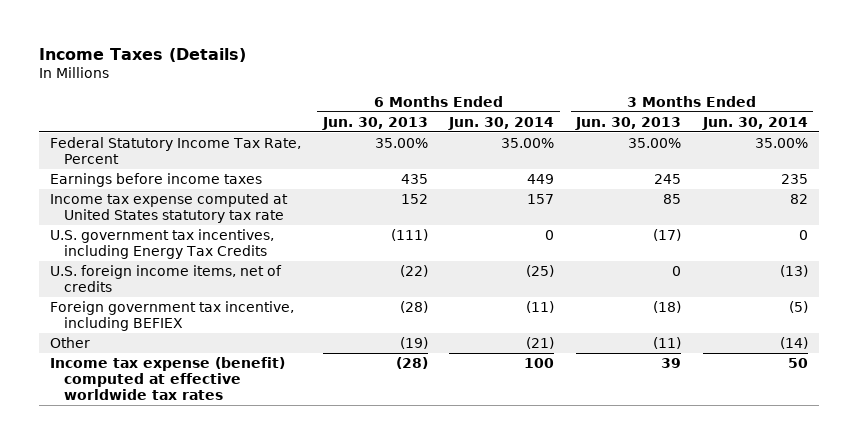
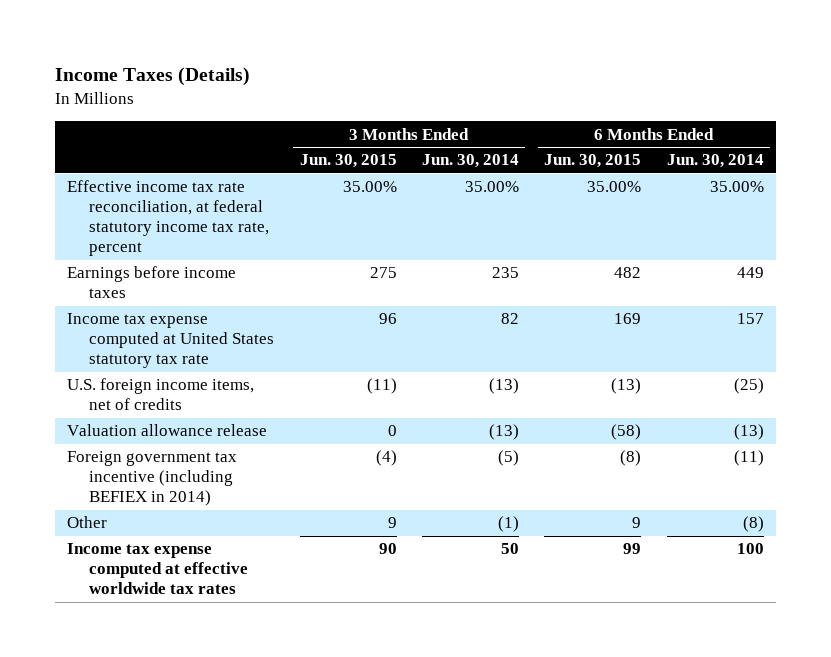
[321,116,428,130] Jun. 30, 2013 -> none
[575,116,682,130] Jun. 30, 2013 -> none
none -> [299,154,397,169] Jun. 30, 2015
none -> [544,154,642,169] Jun. 30, 2015
[50,136,302,164] Federal Statutory Income Tax Rate, Percent -> [67,180,270,257] Effective income tax rate reconciliation, at federal statutory income tax rate, percent
[50,228,275,259] U.S. government tax incentives, including Energy Tax Credits -> none
none -> [67,424,268,437] Valuation allowance release
[50,300,295,331] Foreign government tax incentive, including BEFIEX -> [67,451,238,507] Foreign government tax incentive (including BEFIEX in 2014)
[526,336,555,349] (21) -> [742,516,764,533] (8)
[779,336,808,349] (14) -> [498,516,520,533] (1)
[50,356,286,400] Income tax expense (benefit) computed at effective worldwide tax rates -> [67,543,249,595] Income tax expense computed at effective worldwide tax rates

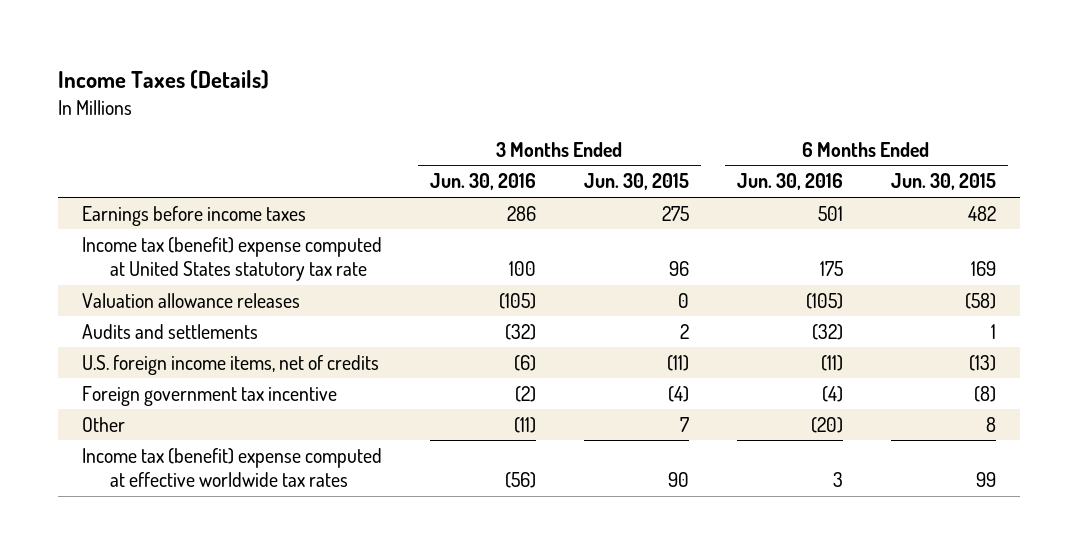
[422,154,520,169] Jun. 30, 2014 -> none
[666,154,764,169] Jun. 30, 2014 -> none
none -> [430,173,537,191] Jun. 30, 2016
none -> [736,173,843,191] Jun. 30, 2016
[67,180,270,257] Effective income tax rate reconciliation, at federal statutory income tax rate, percent -> none
[67,313,275,369] Income tax expense computed at United States statutory tax rate -> [82,236,383,281] Income tax (benefit) expense computed at United States statutory tax rate
none -> [82,292,301,308] Valuation allowance releases
none -> [82,323,259,339] Audits and settlements
[67,424,268,437] Valuation allowance release -> none
[67,451,238,507] Foreign government tax incentive (including BEFIEX in 2014) -> [82,385,338,406] Foreign government tax incentive
[387,517,397,529] 9 -> [679,416,689,432] 7
[632,517,642,529] 9 -> [985,416,996,432] 8
[67,543,249,595] Income tax expense computed at effective worldwide tax rates -> [82,447,383,487] Income tax (benefit) expense computed at effective worldwide tax rates

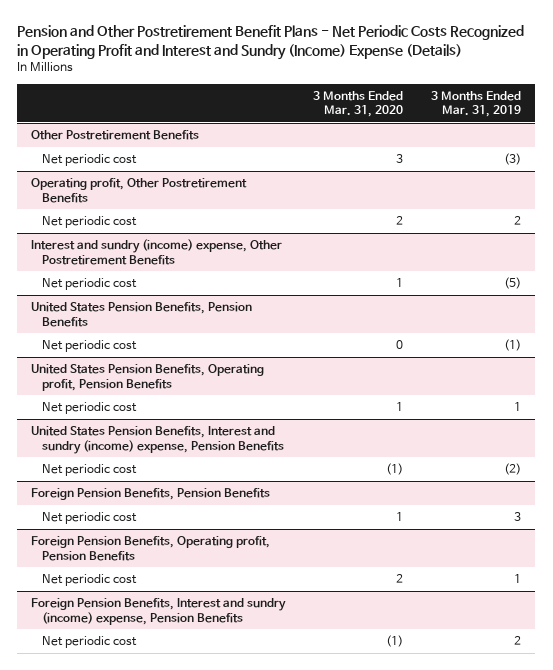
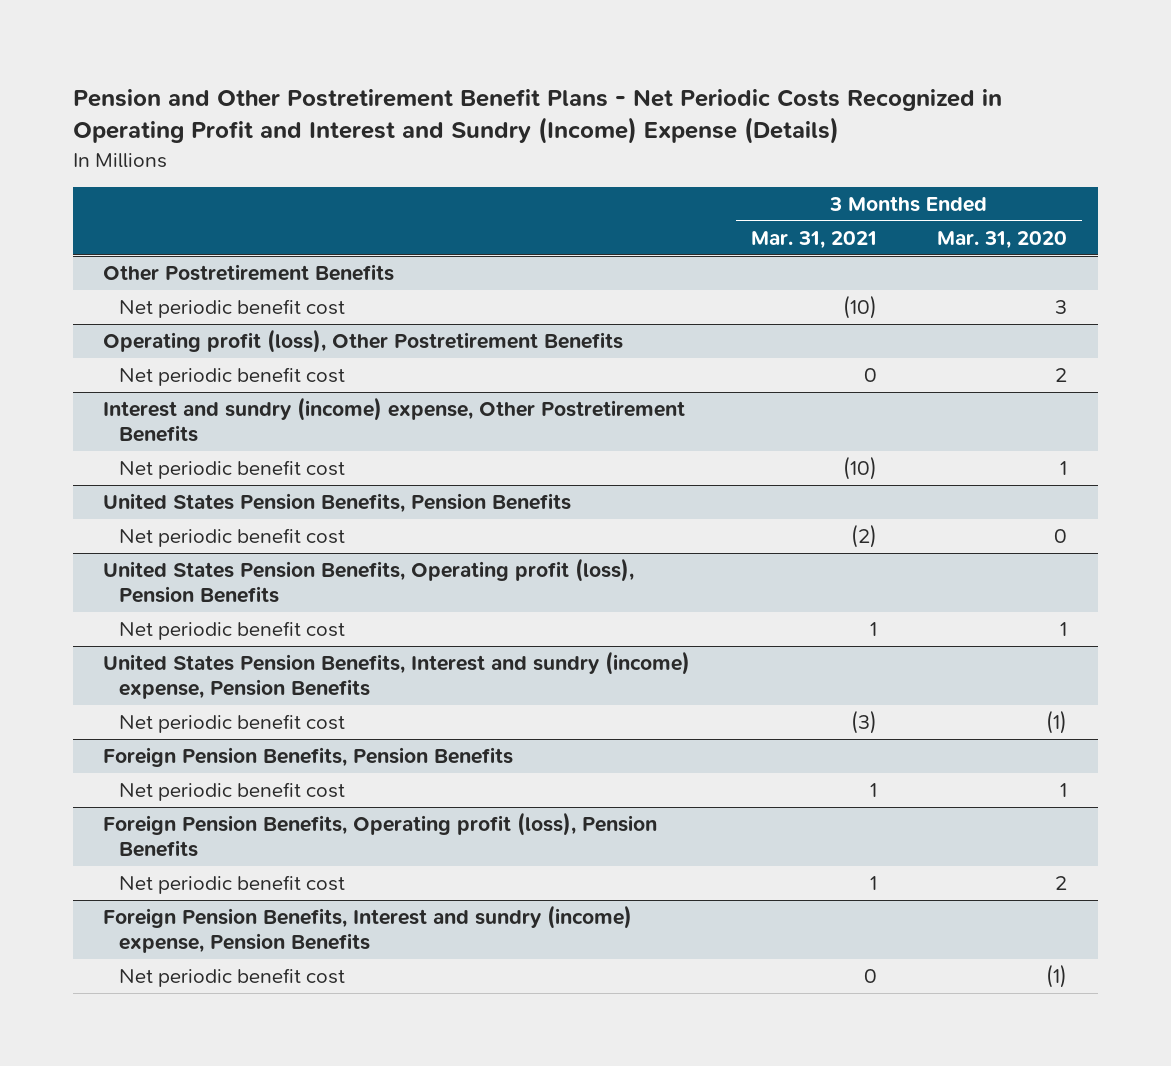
[431,90,522,118] 3 Months Ended Mar. 31, 2019 -> none
none -> [750,230,877,249] Mar. 31, 2021
[41,154,137,167] Net periodic cost -> [119,298,346,318] Net periodic benefit cost
[31,178,248,203] Operating profit, Other Postretirement Benefits -> [103,328,624,353] Operating profit (loss), Other Postretirement Benefits
[41,216,137,229] Net periodic cost -> [119,366,346,386] Net periodic benefit cost
[41,278,137,291] Net periodic cost -> [119,459,346,479] Net periodic benefit cost
[41,340,137,353] Net periodic cost -> [119,527,346,547] Net periodic benefit cost
[31,364,265,391] United States Pension Benefits, Operating profit, Pension Benefits -> [103,557,635,603] United States Pension Benefits, Operating profit (loss), Pension Benefits
[41,402,137,415] Net periodic cost -> [119,620,346,640] Net periodic benefit cost
[41,464,137,477] Net periodic cost -> [119,713,346,733] Net periodic benefit cost
[41,512,137,525] Net periodic cost -> [119,781,346,801] Net periodic benefit cost
[31,536,271,561] Foreign Pension Benefits, Operating profit, Pension Benefits -> [103,811,658,857] Foreign Pension Benefits, Operating profit (loss), Pension Benefits
[41,574,137,587] Net periodic cost -> [119,874,346,894] Net periodic benefit cost
[41,636,137,649] Net periodic cost -> [119,967,346,987] Net periodic benefit cost

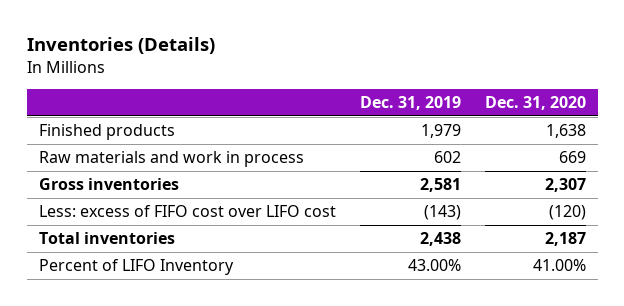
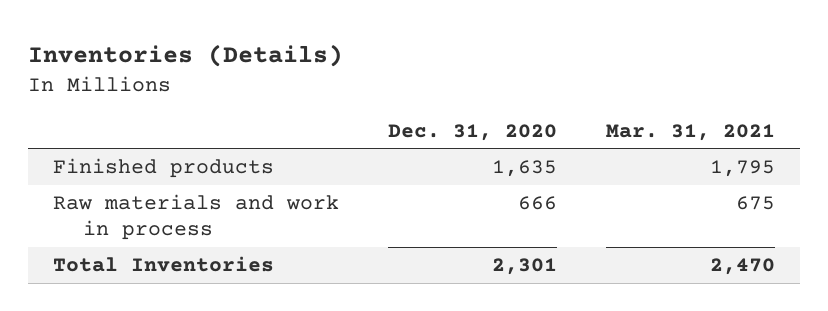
[359,96,461,111] Dec. 31, 2019 -> none
none -> [606,123,776,141] Mar. 31, 2021
[38,205,336,218] Less: excess of FIFO cost over LIFO cost -> none
[38,232,175,245] Total inventories -> none
[38,259,234,276] Percent of LIFO Inventory -> none
[545,124,586,139] 1,638 -> [492,160,558,178] 1,635
[558,151,586,164] 669 -> [518,196,558,211] 666
[38,178,179,191] Gross inventories -> [52,256,274,273] Total Inventories
[544,178,586,193] 2,307 -> [492,258,558,276] 2,301

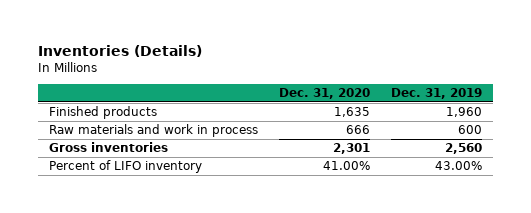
[606,123,776,141] Mar. 31, 2021 -> none
none -> [391,87,483,99] Dec. 31, 2019
[52,256,274,273] Total Inventories -> [48,142,168,153] Gross inventories
none -> [48,160,202,174] Percent of LIFO inventory

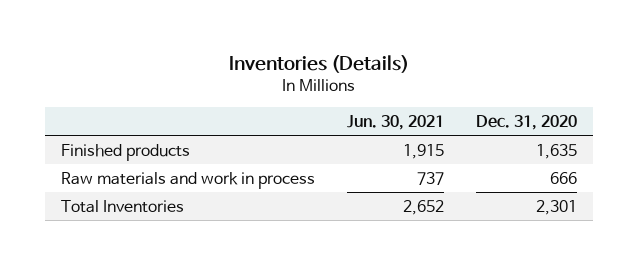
[391,87,483,99] Dec. 31, 2019 -> none
none -> [346,114,444,130] Jun. 30, 2021
[48,160,202,174] Percent of LIFO inventory -> none
[48,142,168,153] Gross inventories -> [61,199,185,213] Total Inventories

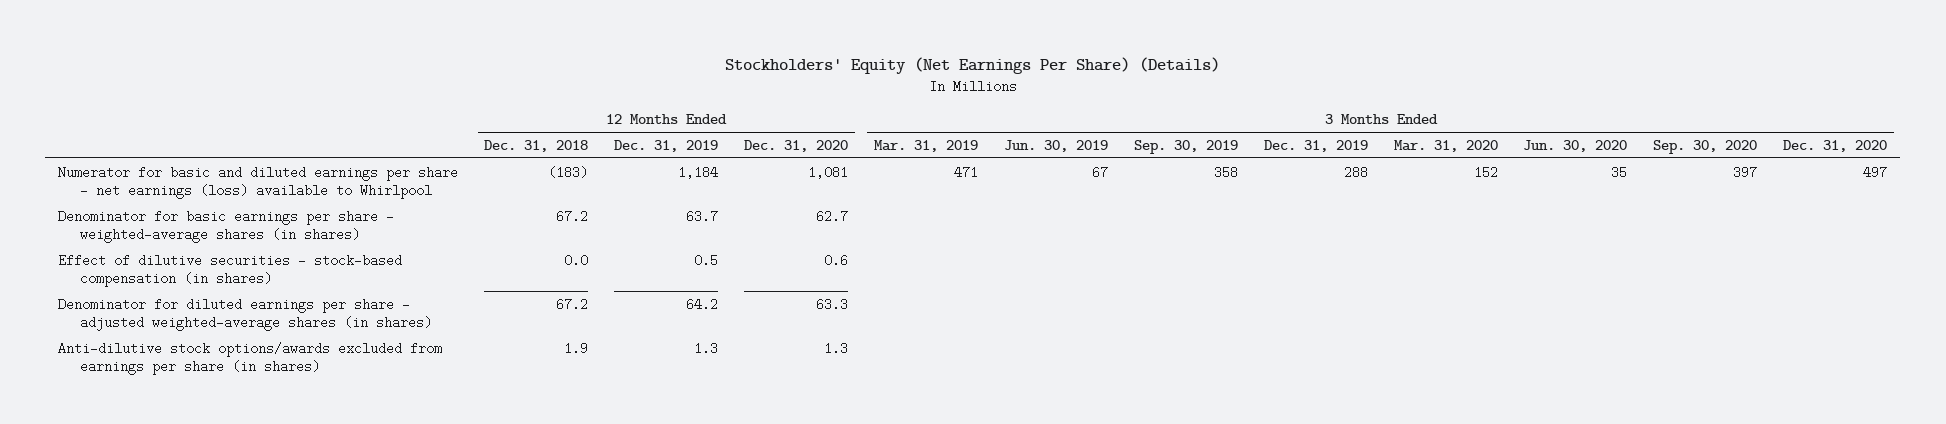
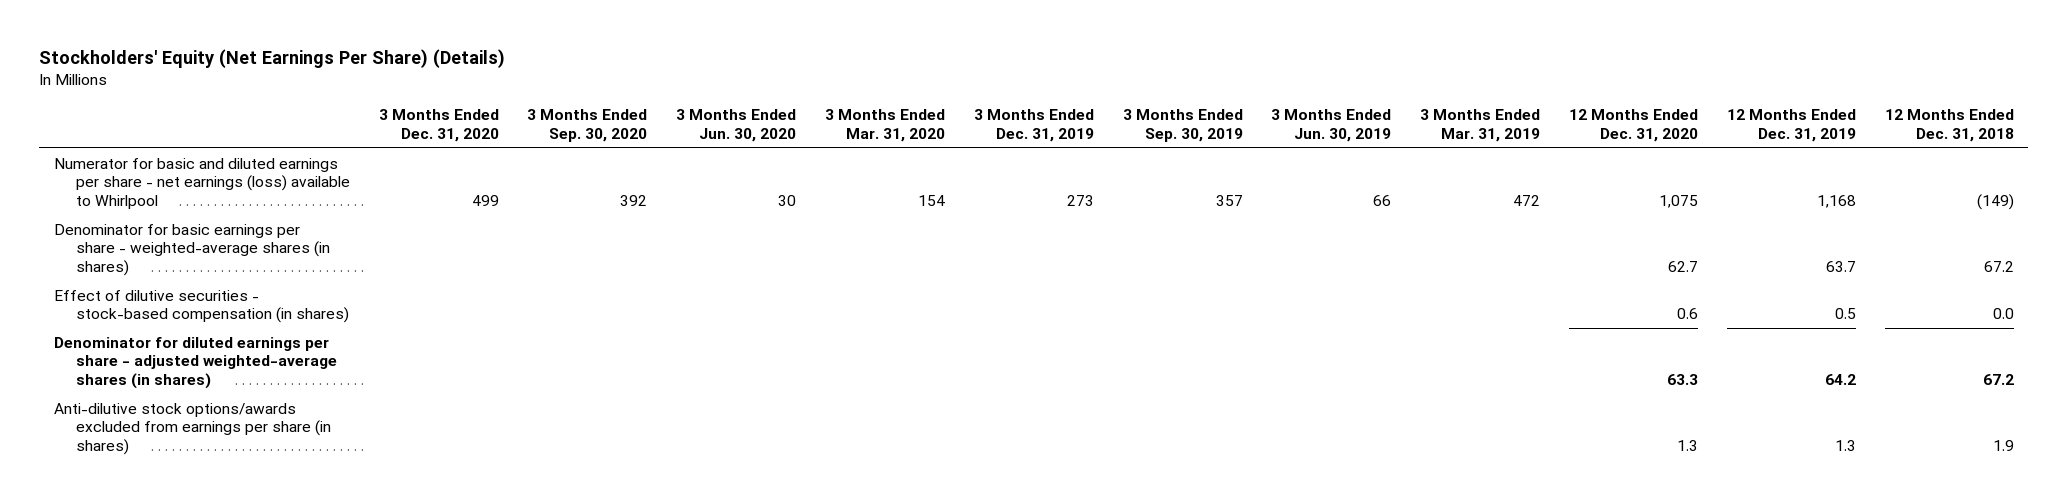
[548,165,589,179] (183) -> [1976,194,2014,211] (149)
[678,165,719,179] 1,184 -> [1816,195,1856,209] 1,168
[808,165,849,179] 1,081 -> [1658,195,1698,209] 1,075
[953,165,978,179] 471 -> [1513,195,1541,207] 472
[1091,165,1108,179] 67 -> [1373,195,1392,207] 66
[1213,165,1238,179] 358 -> [1215,195,1243,207] 357
[1343,165,1368,179] 288 -> [1066,195,1094,207] 273
[1473,165,1498,179] 152 -> [917,195,945,207] 154
[1611,165,1628,179] 35 -> [778,195,797,207] 30
[1733,165,1758,179] 397 -> [620,195,648,207] 392
[1863,165,1888,179] 497 -> [471,195,499,207] 499

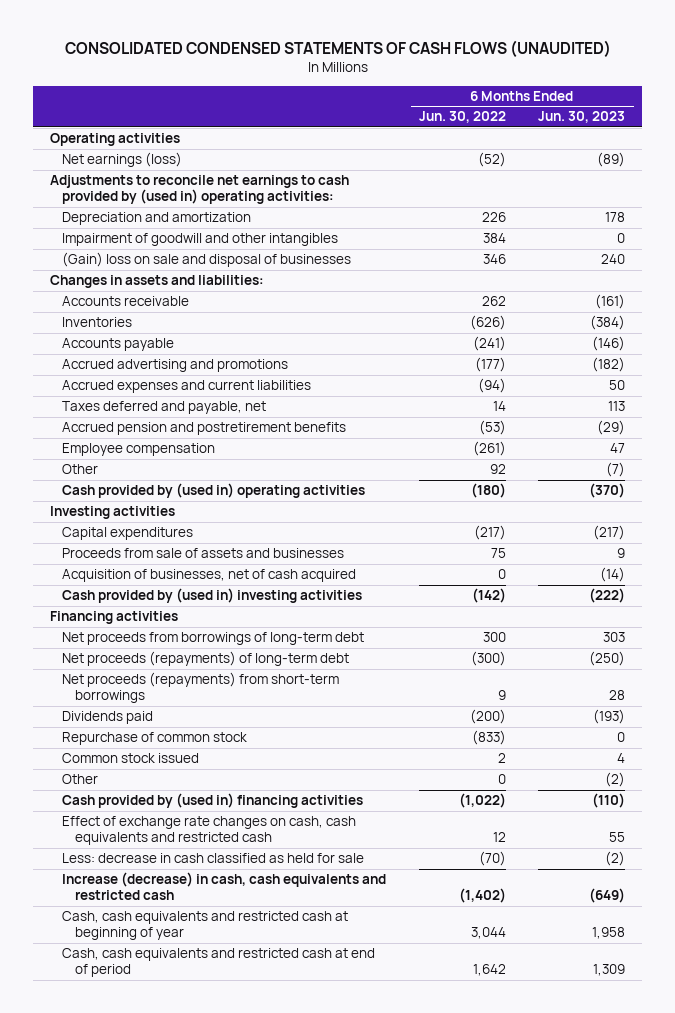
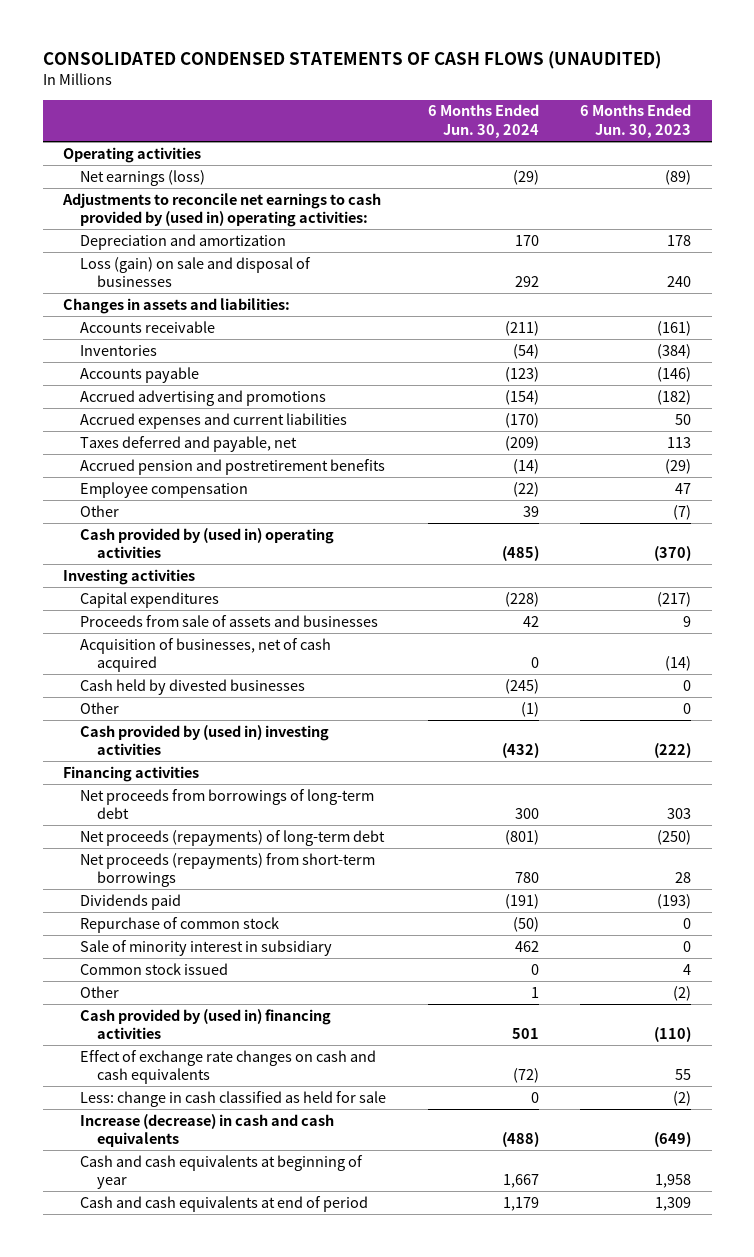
[418,111,506,124] Jun. 30, 2022 -> none
none -> [427,104,539,138] 6 Months Ended Jun. 30, 2024
[62,233,339,247] Impairment of goodwill and other intangibles -> none
[62,252,352,268] (Gain) loss on sale and disposal of businesses -> [80,256,312,288] Loss (gain) on sale and disposal of businesses
none -> [80,678,306,695] Cash held by divested businesses
none -> [80,701,120,714] Other
none -> [80,939,333,956] Sale of minority interest in subsidiary
[62,816,357,846] Effect of exchange rate changes on cash, cash equivalents and restricted cash -> [80,1049,377,1085] Effect of exchange rate changes on cash and cash equivalents
[62,853,365,864] Less: decrease in cash classified as held for sale -> [80,1090,387,1107] Less: change in cash classified as held for sale
[62,872,387,901] Increase (decrease) in cash, cash equivalents and restricted cash -> [80,1113,335,1148] Increase (decrease) in cash and cash equivalents
[62,911,349,941] Cash, cash equivalents and restricted cash at beginning of year -> [80,1154,364,1190] Cash and cash equivalents at beginning of year
[62,948,376,978] Cash, cash equivalents and restricted cash at end of period -> [80,1195,369,1212] Cash and cash equivalents at end of period

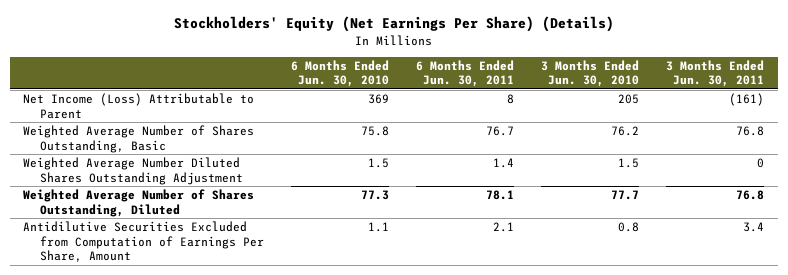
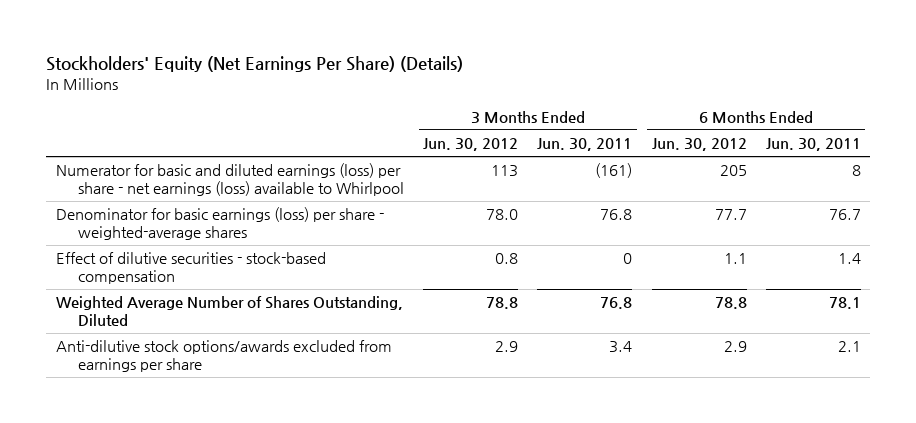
[290,59,389,88] 6 Months Ended Jun. 30, 2010 -> none
[541,59,640,88] 3 Months Ended Jun. 30, 2010 -> none
none -> [423,138,519,152] Jun. 30, 2012
none -> [651,138,747,152] Jun. 30, 2012
[23,92,255,119] Net Income (Loss) Attributable to Parent -> [55,163,405,197] Numerator for basic and diluted earnings (loss) per share - net earnings (loss) available to Whirlpool
[23,124,255,153] Weighted Average Number of Shares Outstanding, Basic -> [55,207,384,241] Denominator for basic earnings (loss) per share - weighted-average shares
[23,156,243,185] Weighted Average Number Diluted Shares Outstanding Adjustment -> [55,252,326,285] Effect of dilutive securities - stock-based compensation
[23,220,264,263] Antidilutive Securities Excluded from Computation of Earnings Per Share, Amount -> [55,340,392,373] Anti-dilutive stock options/awards excluded from earnings per share

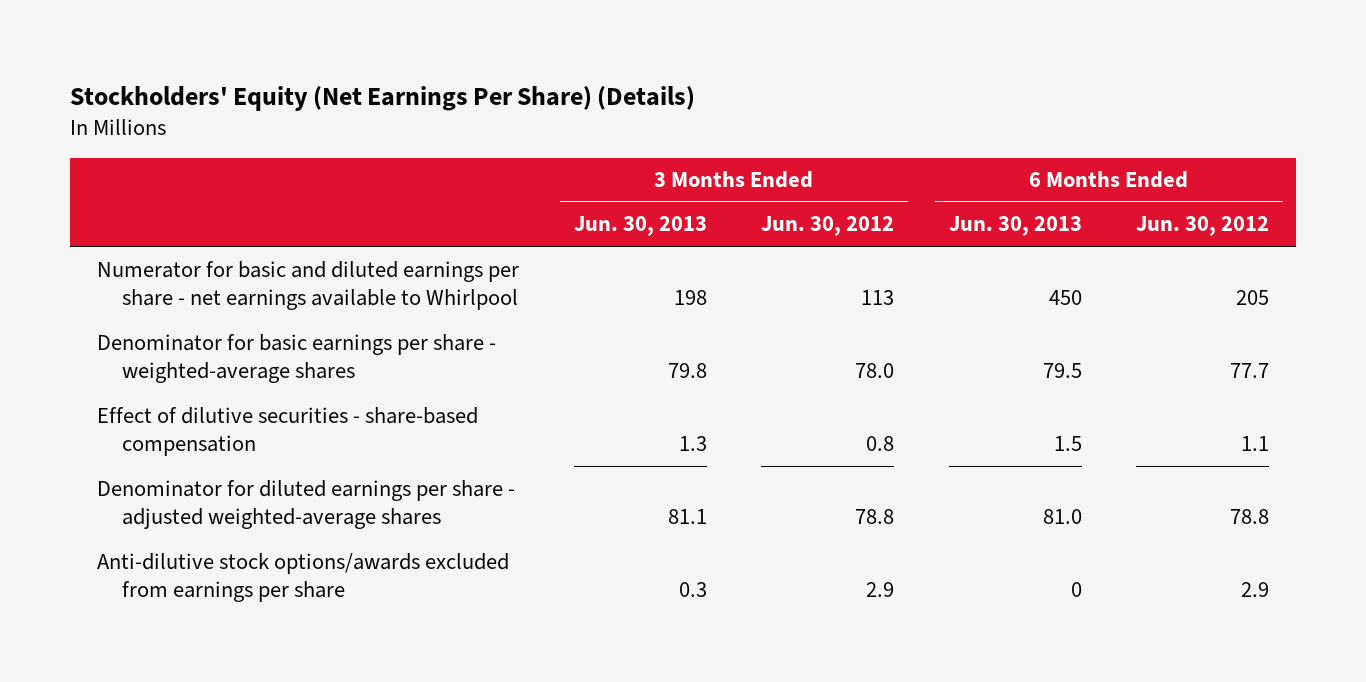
[537,138,633,152] Jun. 30, 2011 -> none
[765,138,861,152] Jun. 30, 2011 -> none
none -> [573,216,707,237] Jun. 30, 2013
none -> [948,216,1082,237] Jun. 30, 2013
[55,163,405,197] Numerator for basic and diluted earnings (loss) per share - net earnings (loss) available to Whirlpool -> [97,260,520,310] Numerator for basic and diluted earnings per share - net earnings available to Whirlpool
[55,207,384,241] Denominator for basic earnings (loss) per share - weighted-average shares -> [97,333,497,383] Denominator for basic earnings per share - weighted-average shares
[55,252,326,285] Effect of dilutive securities - stock-based compensation -> [97,406,479,456] Effect of dilutive securities - share-based compensation
[55,296,403,327] Weighted Average Number of Shares Outstanding, Diluted -> [97,479,516,529] Denominator for diluted earnings per share - adjusted weighted-average shares

